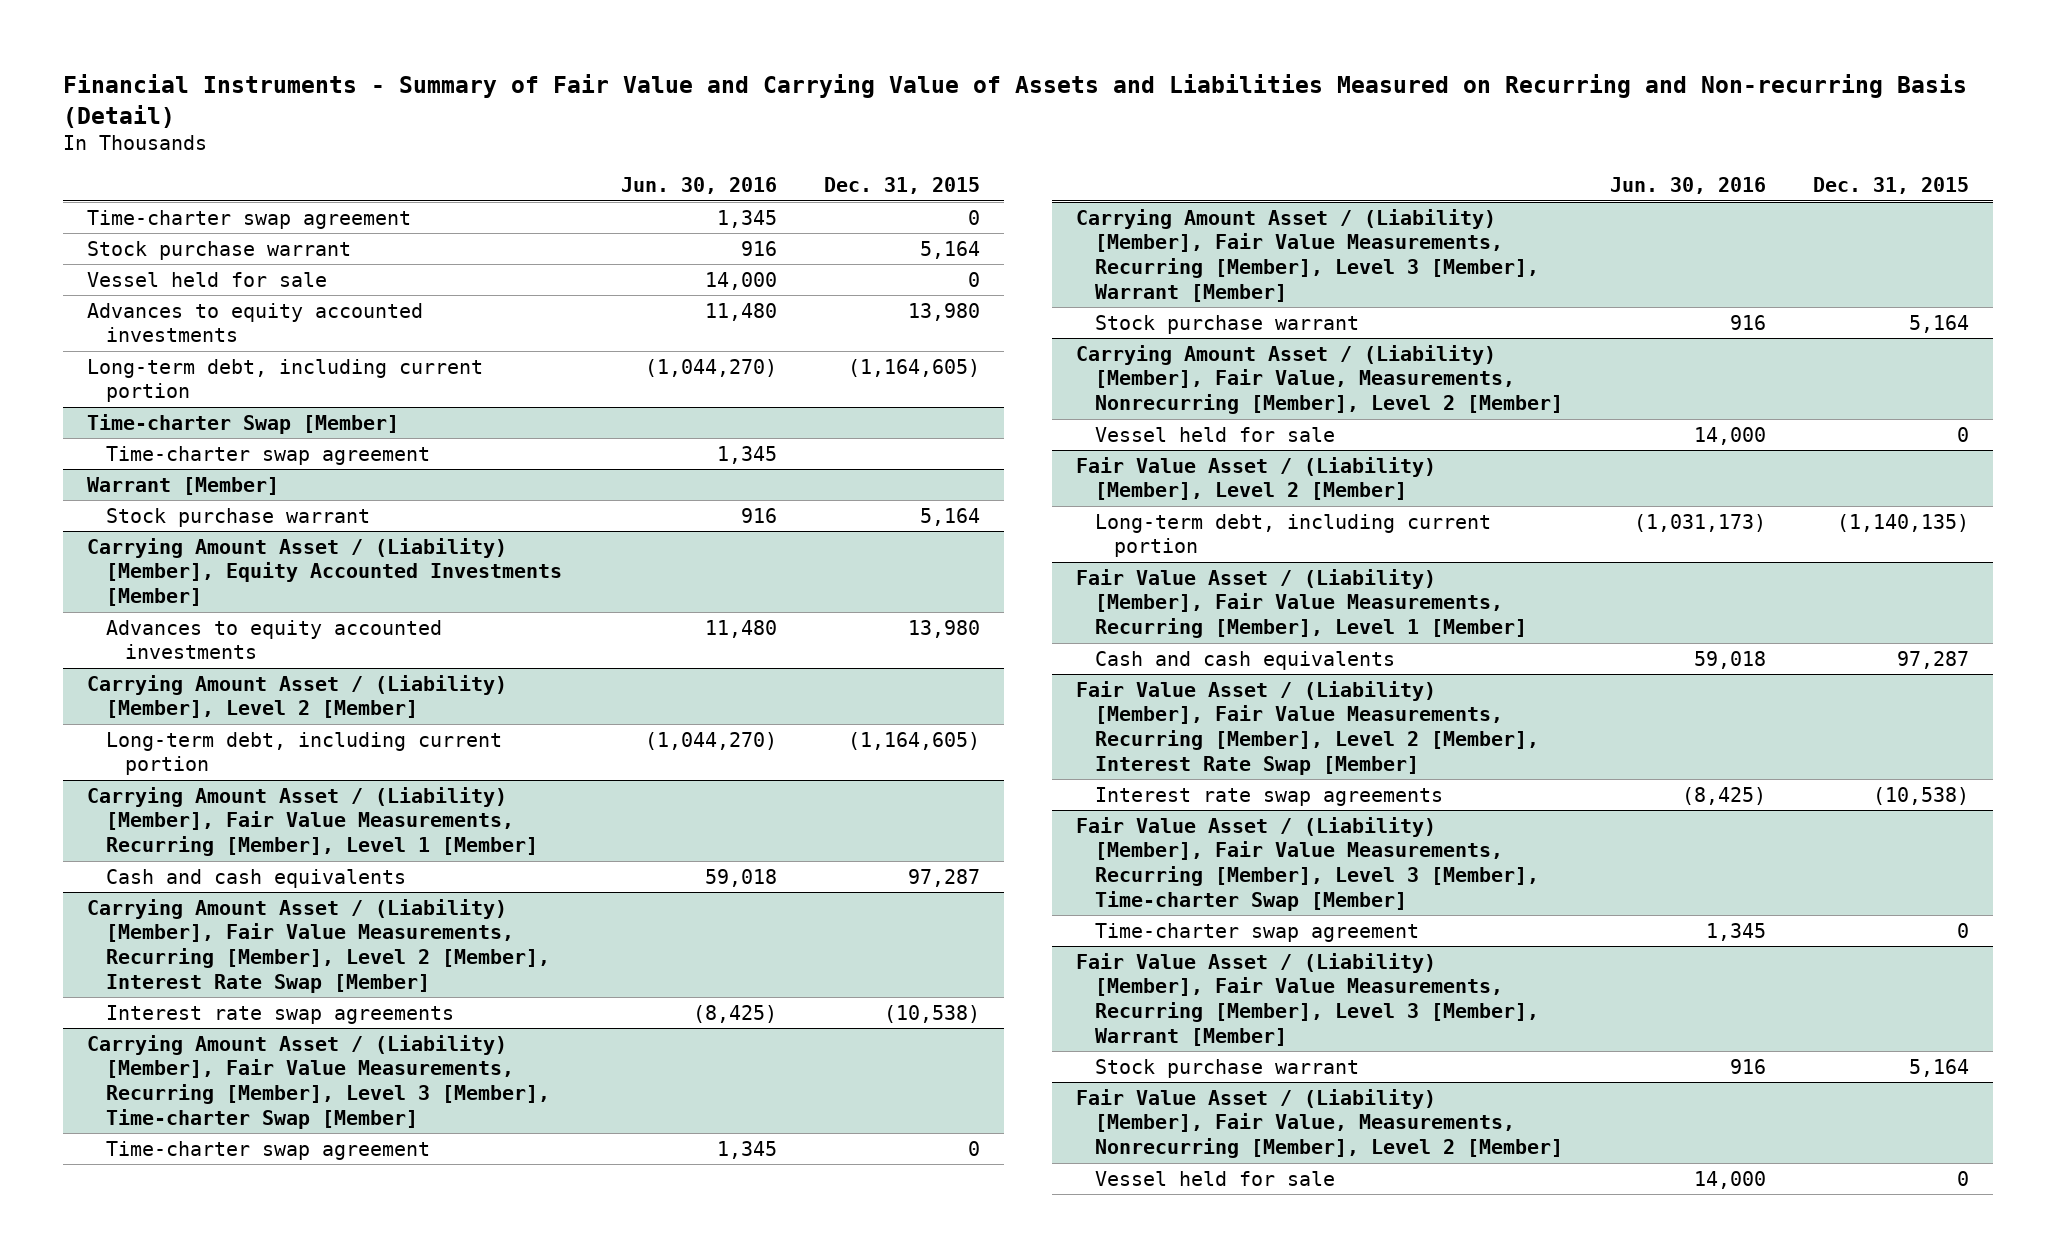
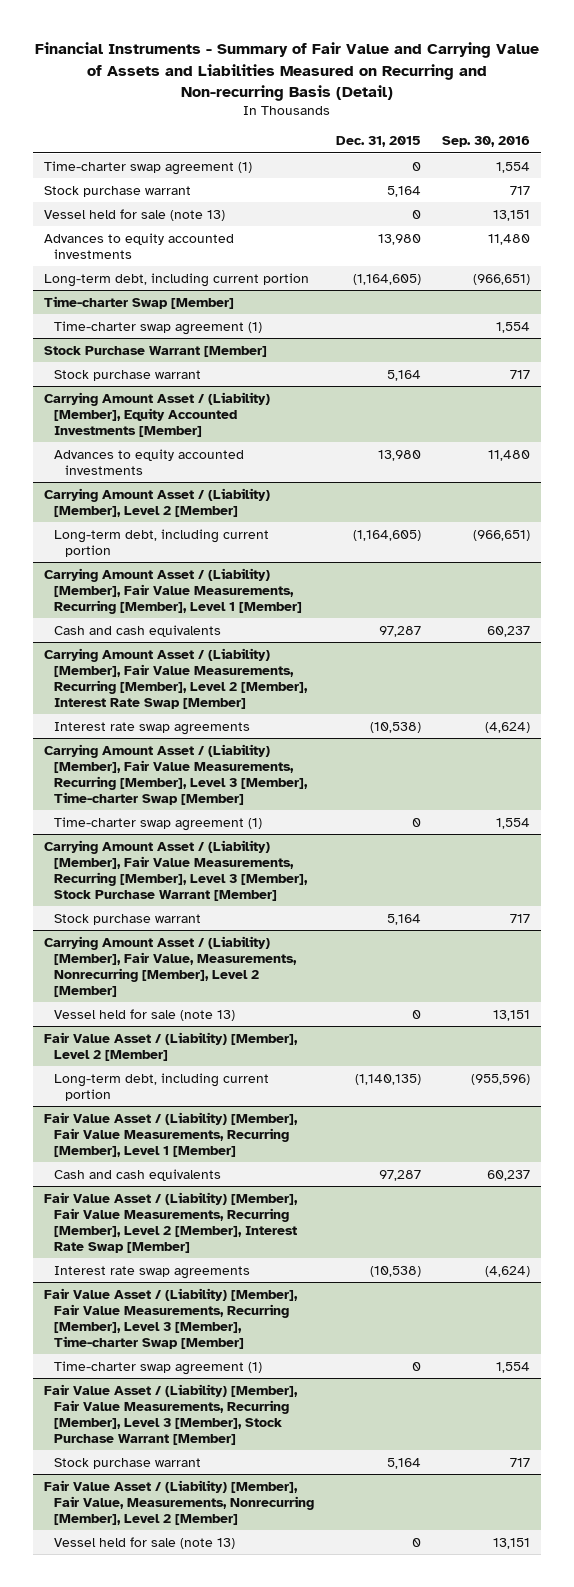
[621,176,778,194] Jun. 30, 2016 -> none
none -> [442,136,531,148] Sep. 30, 2016
[86,209,411,229] Time-charter swap agreement -> [43,160,252,175] Time-charter swap agreement (1)
[86,271,327,287] Vessel held for sale -> [43,208,225,221] Vessel held for sale (note 13)
[105,445,430,465] Time-charter swap agreement -> [54,320,263,335] Time-charter swap agreement (1)
[86,476,279,495] Warrant [Member] -> [43,345,267,357] Stock Purchase Warrant [Member]
[105,1140,430,1160] Time-charter swap agreement -> [54,816,263,831] Time-charter swap agreement (1)
[1075,208,1539,302] Carrying Amount Asset / (Liability) [Member], Fair Value Measurements, Recurring [Member], Level 3 [Member], Warrant [Member] -> [43,839,309,901] Carrying Amount Asset / (Liability) [Member], Fair Value Measurements, Recurring [Member], Level 3 [Member], Stock Purchase Warrant [Member]
[1094,426,1335,442] Vessel held for sale -> [54,1008,236,1021] Vessel held for sale (note 13)
[1094,922,1419,942] Time-charter swap agreement -> [54,1360,263,1375] Time-charter swap agreement (1)
[1075,952,1539,1046] Fair Value Asset / (Liability) [Member], Fair Value Measurements, Recurring [Member], Level 3 [Member], Warrant [Member] -> [43,1383,298,1445] Fair Value Asset / (Liability) [Member], Fair Value Measurements, Recurring [Member], Level 3 [Member], Stock Purchase Warrant [Member]
[1094,1170,1335,1186] Vessel held for sale -> [54,1536,236,1549] Vessel held for sale (note 13)

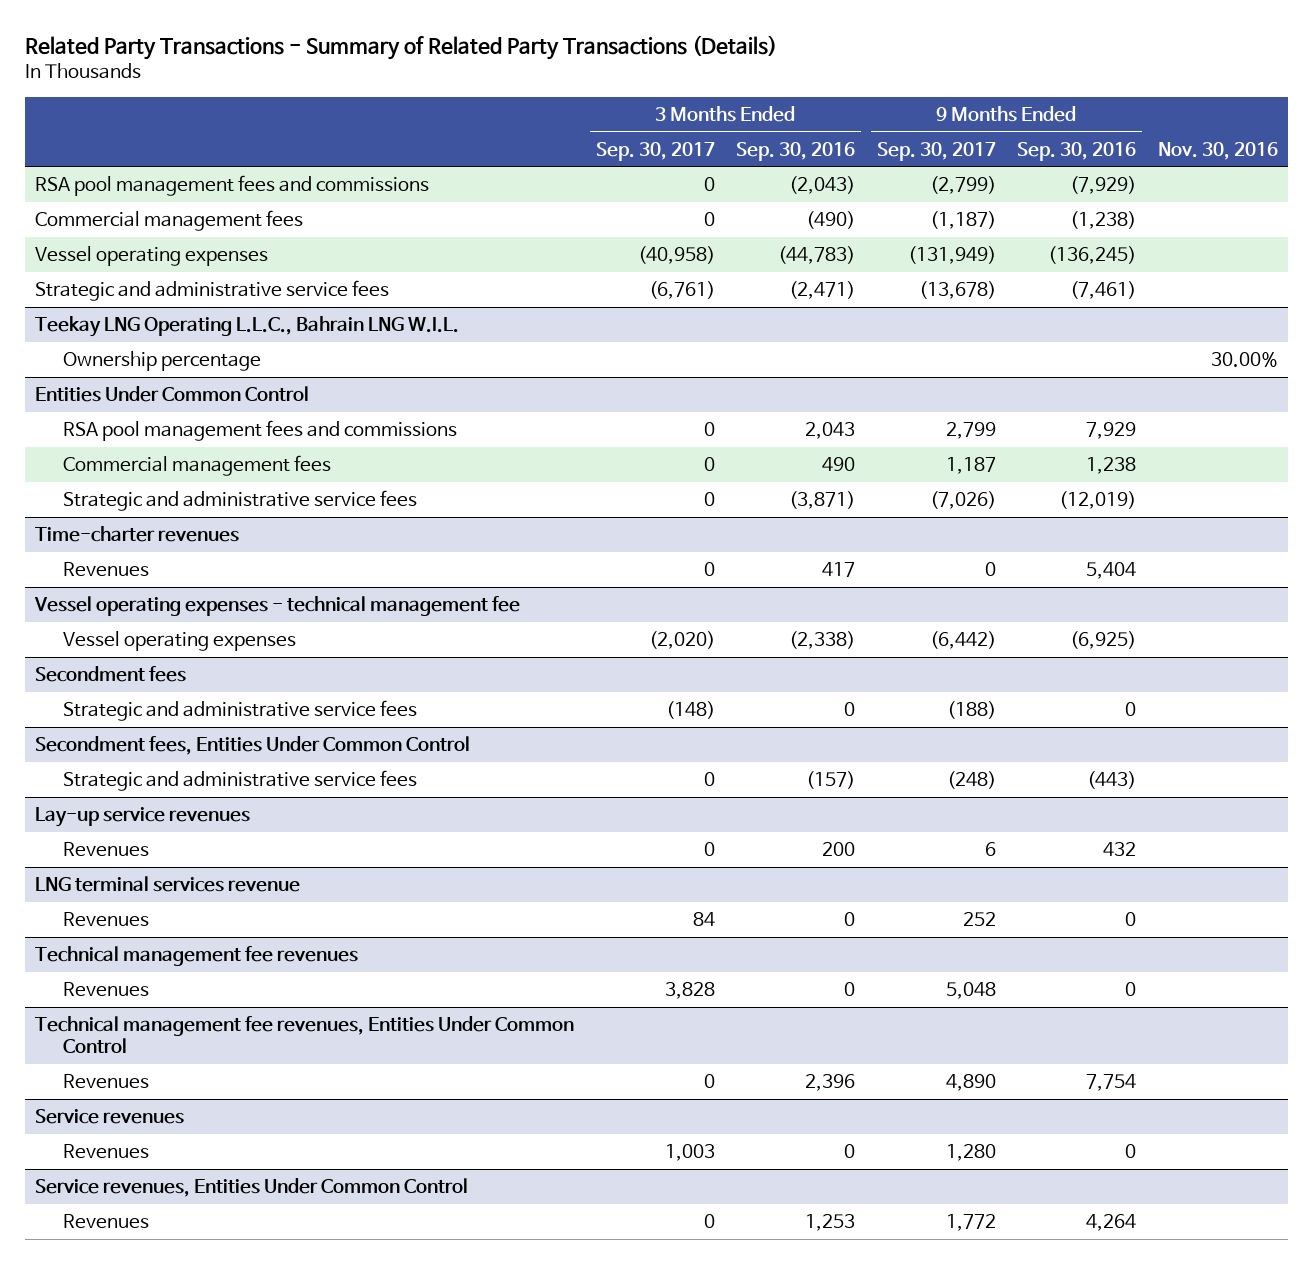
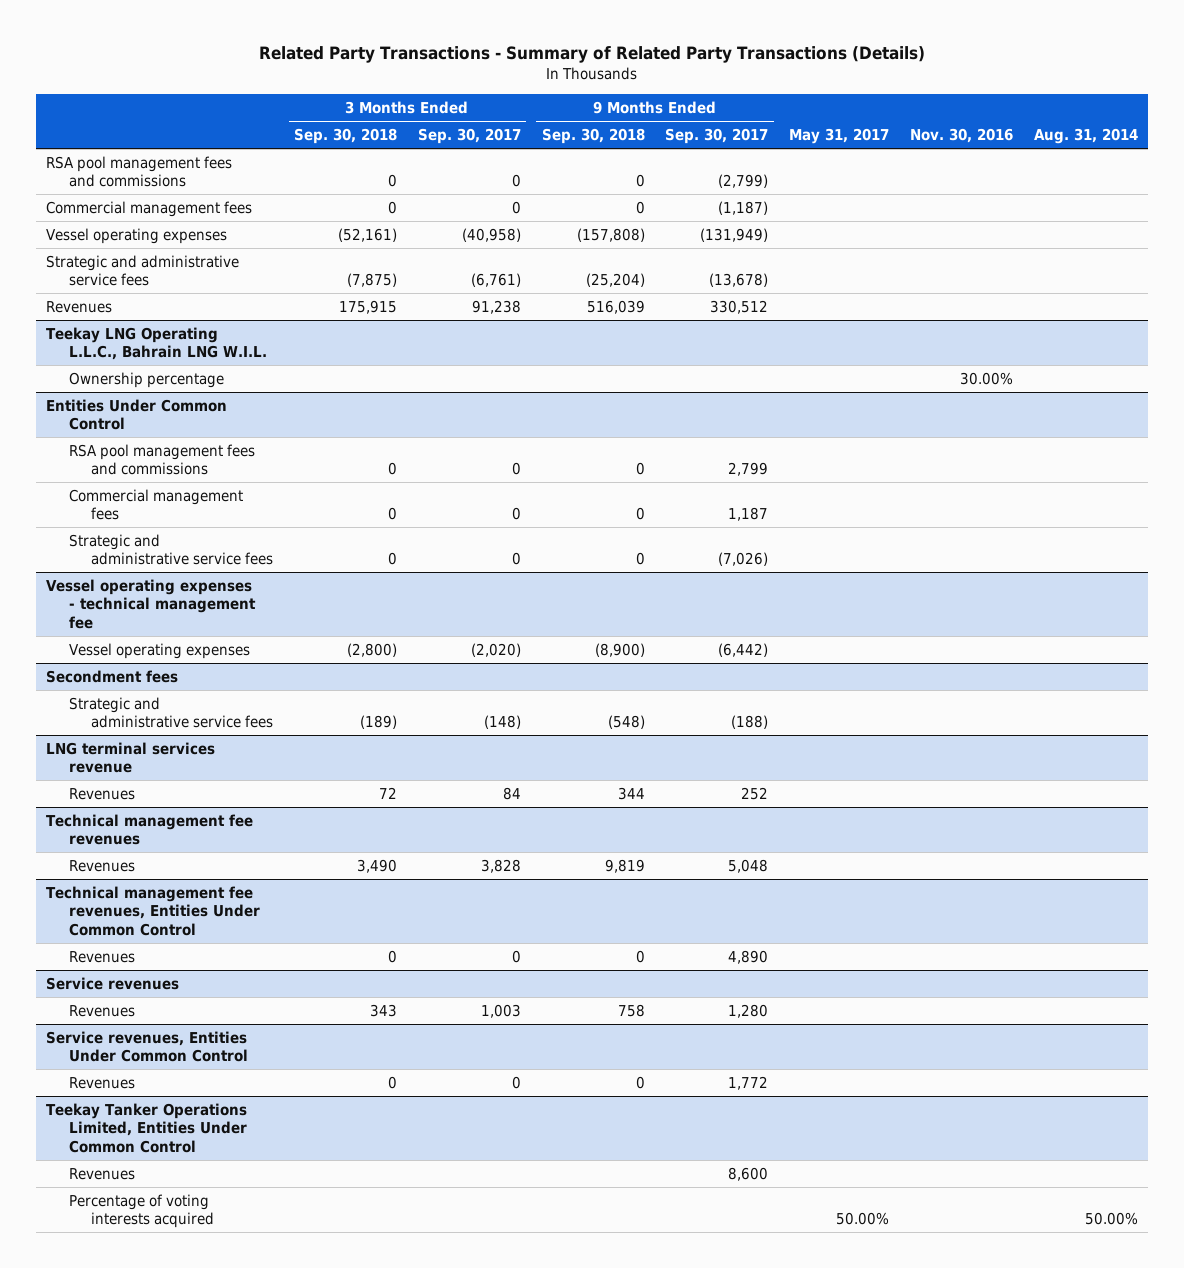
[736,141,856,161] Sep. 30, 2016 -> none
[1017,141,1137,161] Sep. 30, 2016 -> none
none -> [294,128,398,145] Sep. 30, 2018
none -> [541,128,645,145] Sep. 30, 2018
none -> [789,128,890,145] May 31, 2017
none -> [1033,128,1138,145] Aug. 31, 2014
none -> [46,301,113,314] Revenues
[35,526,240,543] Time-charter revenues -> none
[63,562,150,578] Revenues -> none
[35,736,471,756] Secondment fees, Entities Under Common Control -> none
[63,770,418,792] Strategic and administrative service fees -> none
[35,807,251,828] Lay-up service revenues -> none
[63,842,150,858] Revenues -> none
none -> [46,1103,248,1153] Teekay Tanker Operations Limited, Entities Under Common Control
none -> [68,1168,135,1181] Revenues
none -> [68,1194,215,1229] Percentage of voting interests acquired

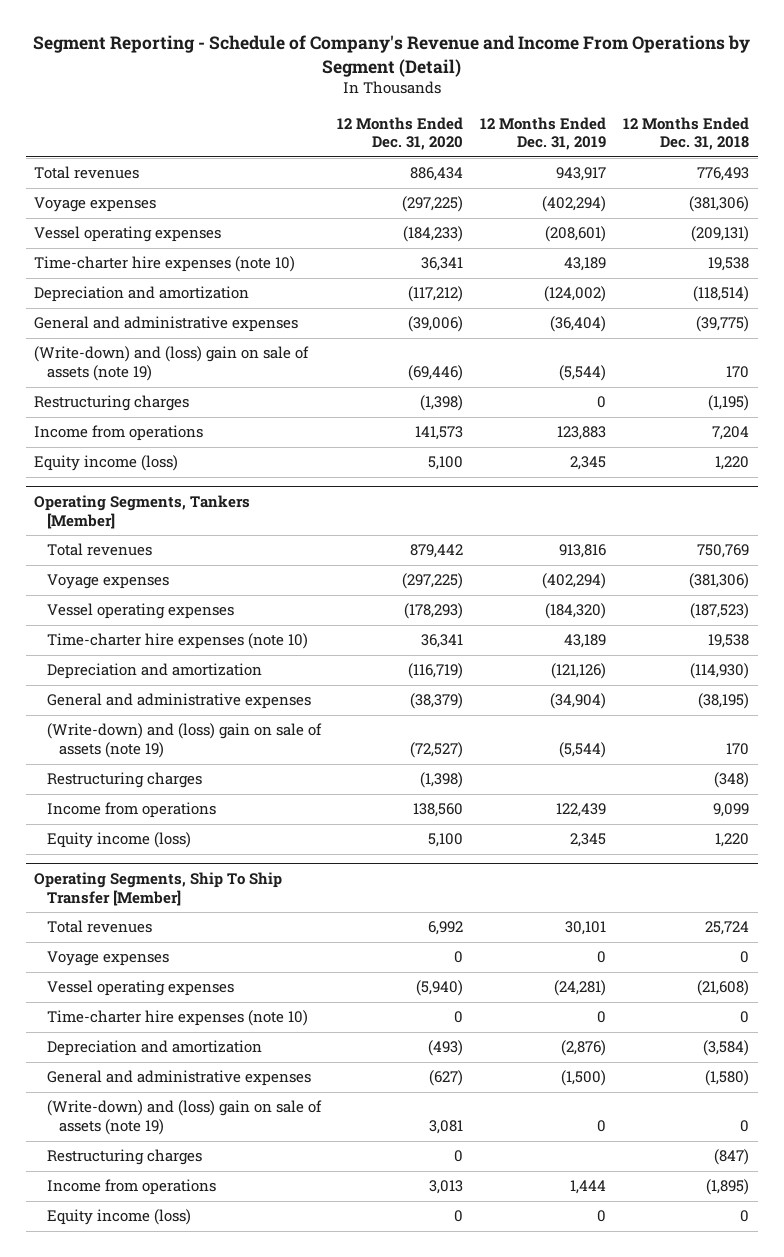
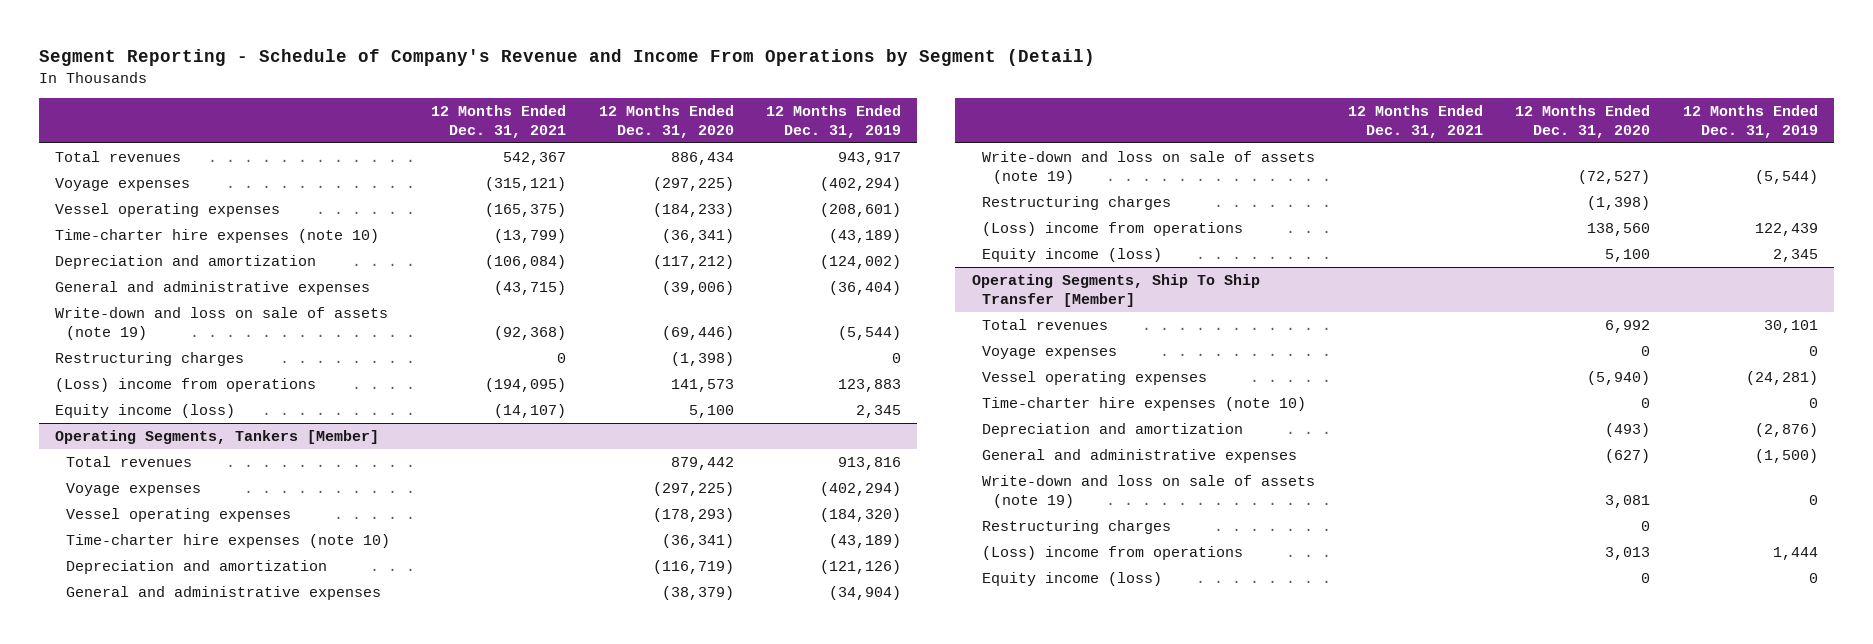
[623,116,750,151] 12 Months Ended Dec. 31, 2018 -> none
none -> [431,104,567,138] 12 Months Ended Dec. 31, 2021
[421,257,464,272] 36,341 -> [661,229,734,244] (36,341)
[564,257,607,272] 43,189 -> [829,229,902,244] (43,189)
[34,346,310,382] (Write-down) and (loss) gain on sale of assets (note 19) -> [54,307,388,340] Write-down and loss on sale of assets (note 19)
[34,425,204,442] Income from operations -> [54,378,316,393] (Loss) income from operations
[421,634,464,649] 36,341 -> [661,534,734,549] (36,341)
[564,634,607,649] 43,189 -> [829,534,902,549] (43,189)
[46,723,322,759] (Write-down) and (loss) gain on sale of assets (note 19) -> [982,151,1316,184] Write-down and loss on sale of assets (note 19)
[46,802,216,819] Income from operations -> [982,222,1244,237] (Loss) income from operations
[46,1100,322,1136] (Write-down) and (loss) gain on sale of assets (note 19) -> [982,475,1316,508] Write-down and loss on sale of assets (note 19)
[46,1179,216,1196] Income from operations -> [982,546,1244,561] (Loss) income from operations

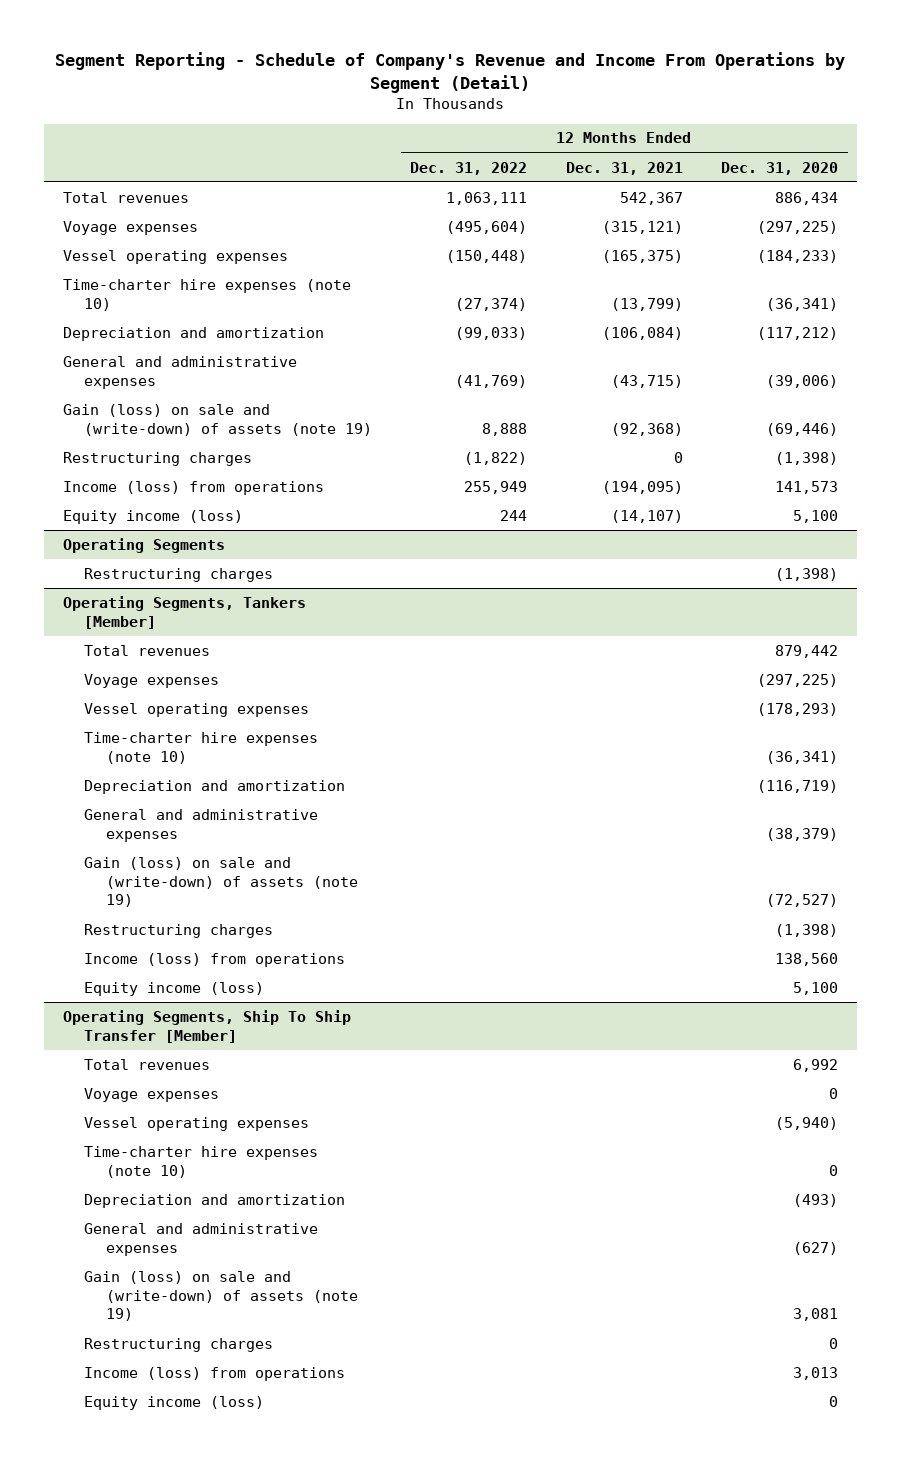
[766,104,902,138] 12 Months Ended Dec. 31, 2019 -> none
none -> [410,161,528,175] Dec. 31, 2022
[54,307,388,340] Write-down and loss on sale of assets (note 19) -> [62,403,373,436] Gain (loss) on sale and (write-down) of assets (note 19)
[54,378,316,393] (Loss) income from operations -> [62,480,324,495] Income (loss) from operations
none -> [62,537,225,553] Operating Segments
none -> [84,567,274,582] Restructuring charges
[982,151,1316,184] Write-down and loss on sale of assets (note 19) -> [84,856,358,908] Gain (loss) on sale and (write-down) of assets (note 19)
[982,222,1244,237] (Loss) income from operations -> [84,952,346,967] Income (loss) from operations
[982,475,1316,508] Write-down and loss on sale of assets (note 19) -> [84,1270,358,1322] Gain (loss) on sale and (write-down) of assets (note 19)
[982,546,1244,561] (Loss) income from operations -> [84,1366,346,1381] Income (loss) from operations

